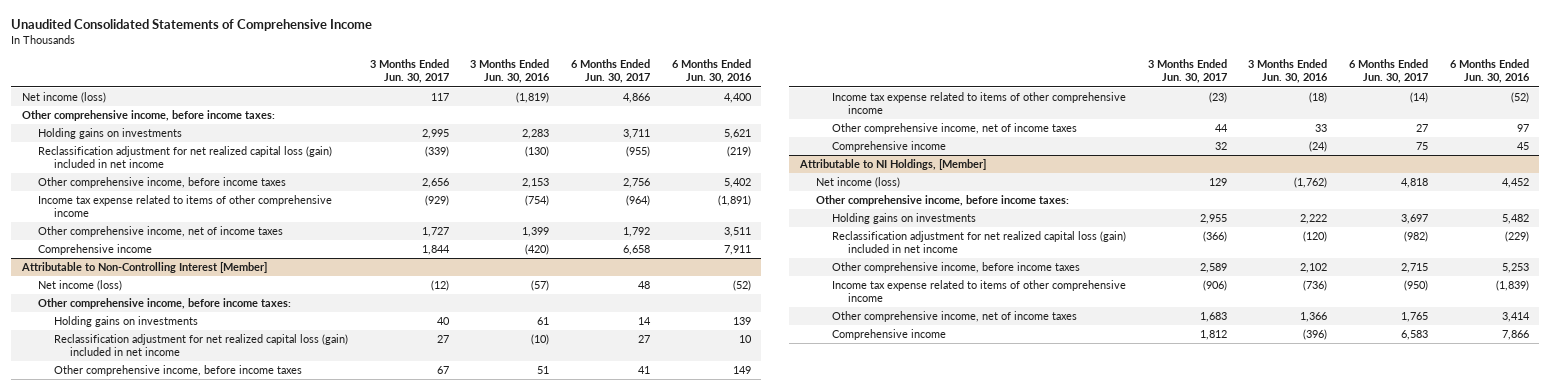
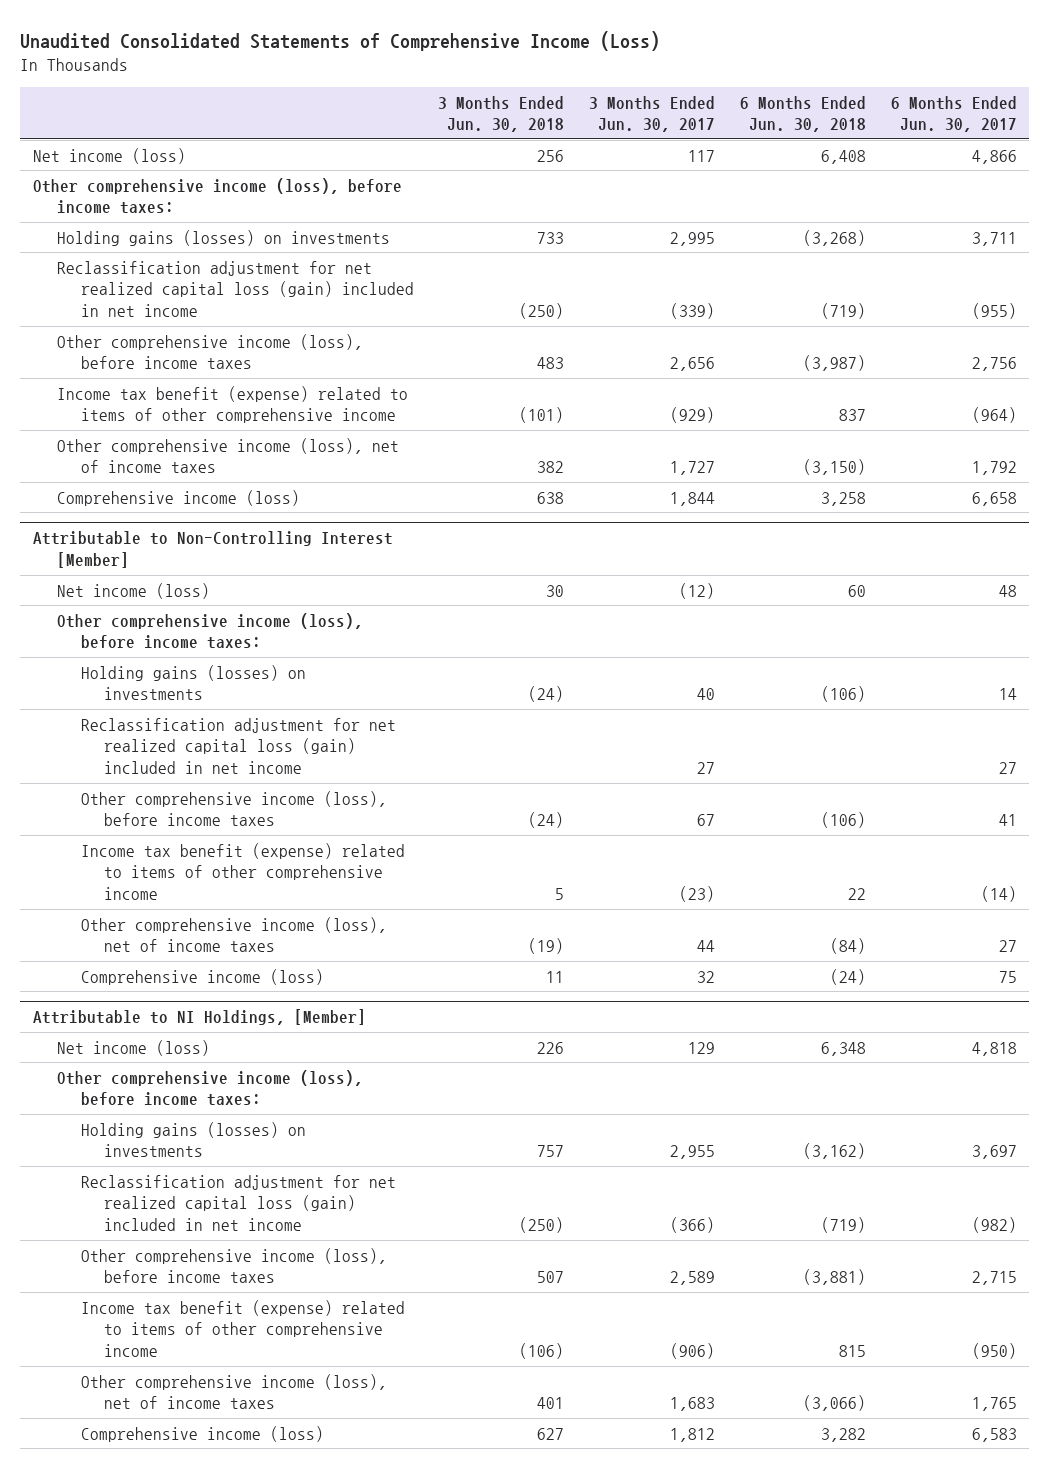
[11,18,373,31] Unaudited Consolidated Statements of Comprehensive Income -> [20,30,661,51] Unaudited Consolidated Statements of Comprehensive Income (Loss)
[470,59,551,84] 3 Months Ended Jun. 30, 2016 -> none
[671,59,752,84] 6 Months Ended Jun. 30, 2016 -> none
none -> [438,95,565,133] 3 Months Ended Jun. 30, 2018
none -> [740,95,867,133] 6 Months Ended Jun. 30, 2018
[22,110,276,122] Other comprehensive income, before income taxes: -> [32,177,402,215] Other comprehensive income (loss), before income taxes:
[38,128,183,140] Holding gains on investments -> [56,229,390,246] Holding gains (losses) on investments
[38,177,287,189] Other comprehensive income, before income taxes -> [56,333,363,370] Other comprehensive income (loss), before income taxes
[38,195,333,218] Income tax expense related to items of other comprehensive income -> [56,385,408,424] Income tax benefit (expense) related to items of other comprehensive income
[38,226,284,238] Other comprehensive income, net of income taxes -> [56,437,399,474] Other comprehensive income (loss), net of income taxes
[38,244,153,256] Comprehensive income -> [56,489,300,506] Comprehensive income (loss)
[38,298,292,310] Other comprehensive income, before income taxes: -> [56,612,363,650] Other comprehensive income (loss), before income taxes:
[54,316,199,328] Holding gains on investments -> [80,664,306,701] Holding gains (losses) on investments
[54,365,303,377] Other comprehensive income, before income taxes -> [80,790,387,827] Other comprehensive income (loss), before income taxes
[832,92,1127,115] Income tax expense related to items of other comprehensive income -> [80,842,405,900] Income tax benefit (expense) related to items of other comprehensive income
[832,123,1078,135] Other comprehensive income, net of income taxes -> [80,916,387,953] Other comprehensive income (loss), net of income taxes
[832,141,947,153] Comprehensive income -> [80,968,324,985] Comprehensive income (loss)
[816,195,1070,207] Other comprehensive income, before income taxes: -> [56,1069,363,1107] Other comprehensive income (loss), before income taxes:
[832,213,977,225] Holding gains on investments -> [80,1121,306,1158] Holding gains (losses) on investments
[832,262,1081,274] Other comprehensive income, before income taxes -> [80,1247,387,1284] Other comprehensive income (loss), before income taxes
[832,280,1127,303] Income tax expense related to items of other comprehensive income -> [80,1299,405,1357] Income tax benefit (expense) related to items of other comprehensive income
[832,311,1078,323] Other comprehensive income, net of income taxes -> [80,1373,387,1410] Other comprehensive income (loss), net of income taxes
[832,329,947,341] Comprehensive income -> [80,1425,324,1442] Comprehensive income (loss)

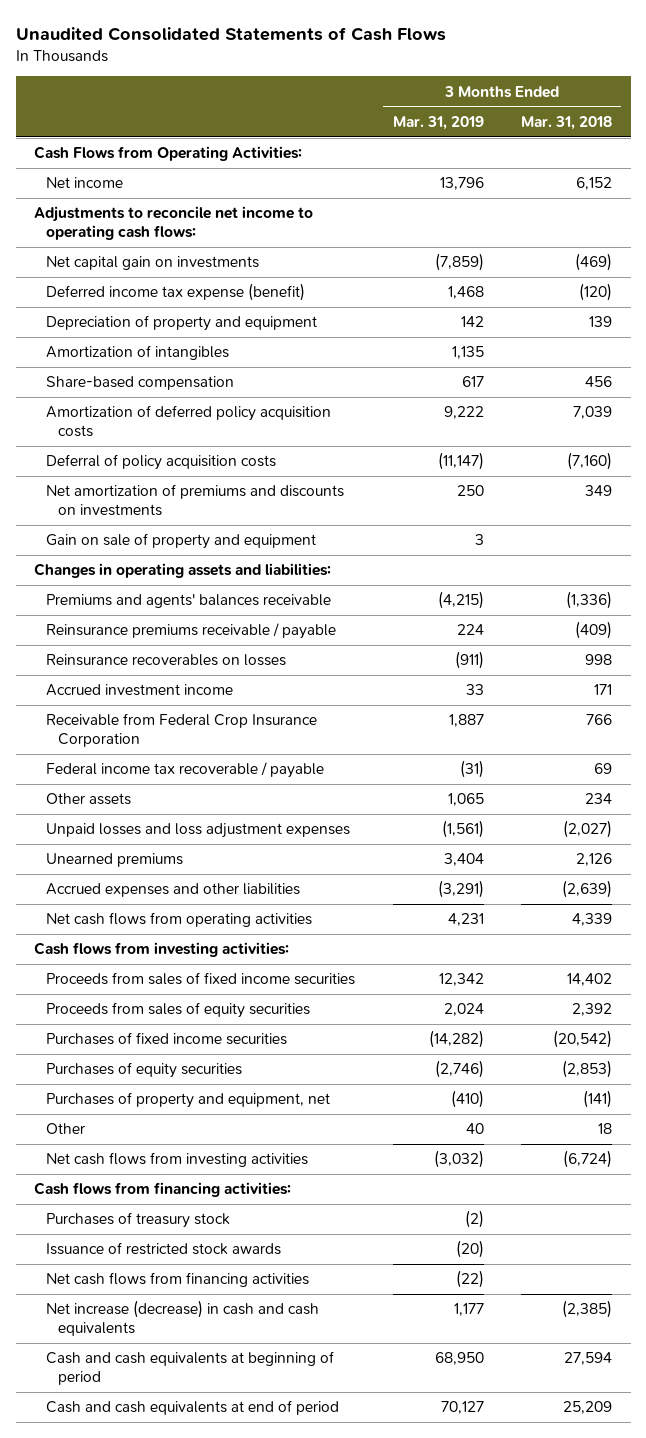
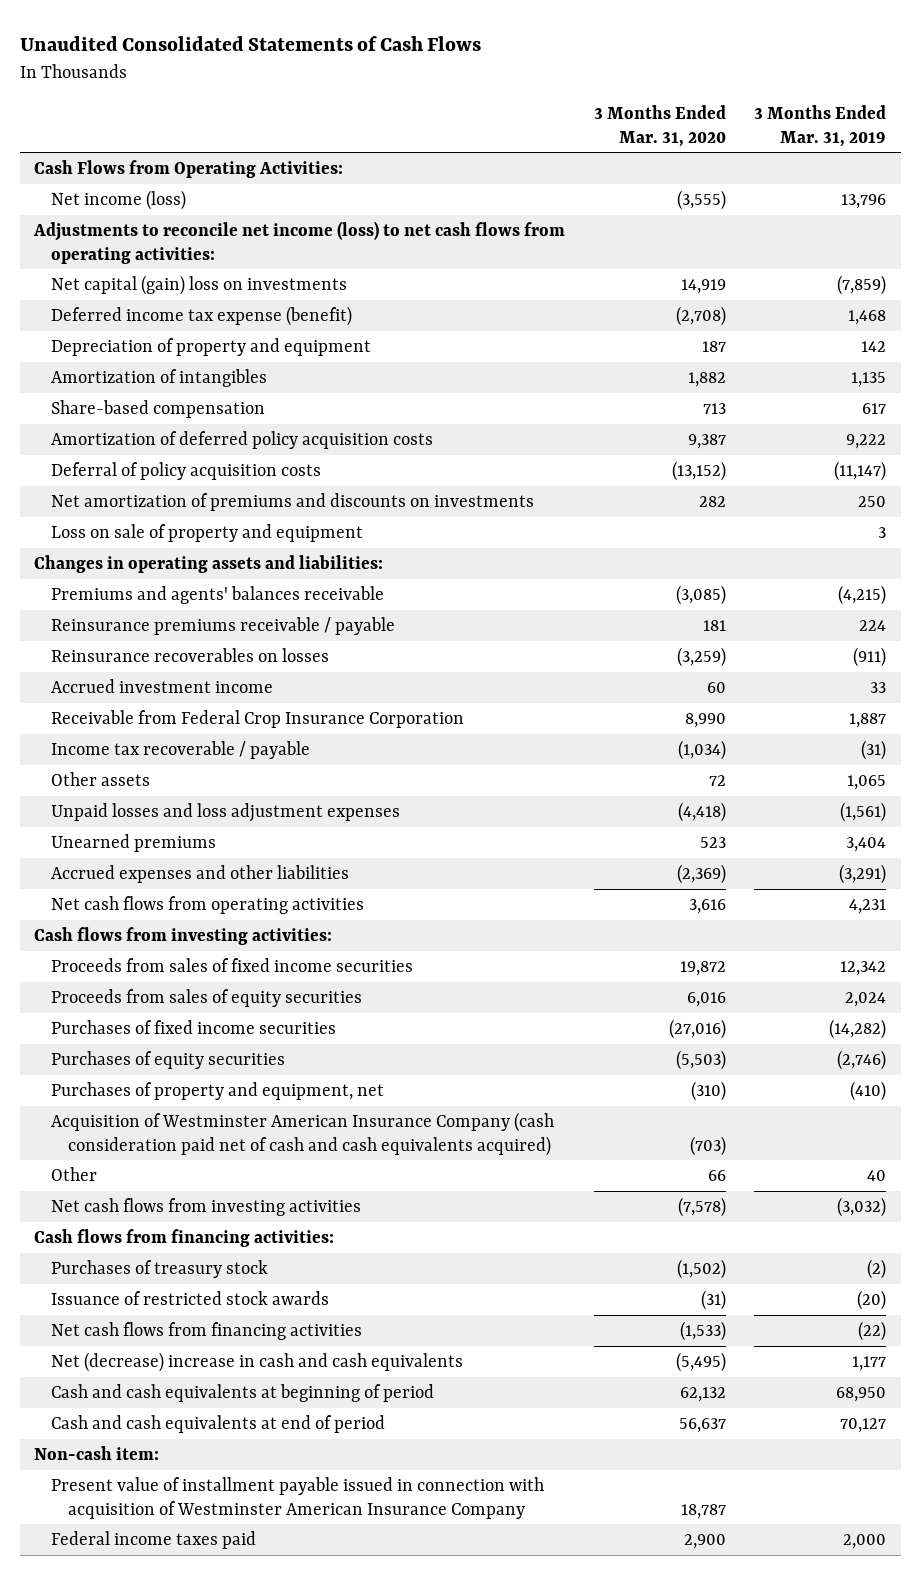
[520,116,612,131] Mar. 31, 2018 -> none
none -> [593,104,726,147] 3 Months Ended Mar. 31, 2020
[46,177,124,189] Net income -> [51,189,187,210] Net income (loss)
[34,206,314,240] Adjustments to reconcile net income to operating cash flows: -> [33,220,566,264] Adjustments to reconcile net income (loss) to net cash flows from operating activities:
[46,256,260,271] Net capital gain on investments -> [51,274,348,295] Net capital (gain) loss on investments
[46,533,317,550] Gain on sale of property and equipment -> [51,523,364,542] Loss on sale of property and equipment
[46,762,325,779] Federal income tax recoverable / payable -> [51,740,311,759] Income tax recoverable / payable
none -> [51,1111,555,1156] Acquisition of Westminster American Insurance Company (cash consideration paid net of cash and cash equivalents acquired)
[46,1300,320,1336] Net increase (decrease) in cash and cash equivalents -> [51,1351,464,1372] Net (decrease) increase in cash and cash equivalents
none -> [34,1445,160,1460] Non-cash item:
none -> [51,1476,545,1519] Present value of installment payable issued in connection with acquisition of Westminster American Insurance Company
none -> [51,1530,257,1549] Federal income taxes paid

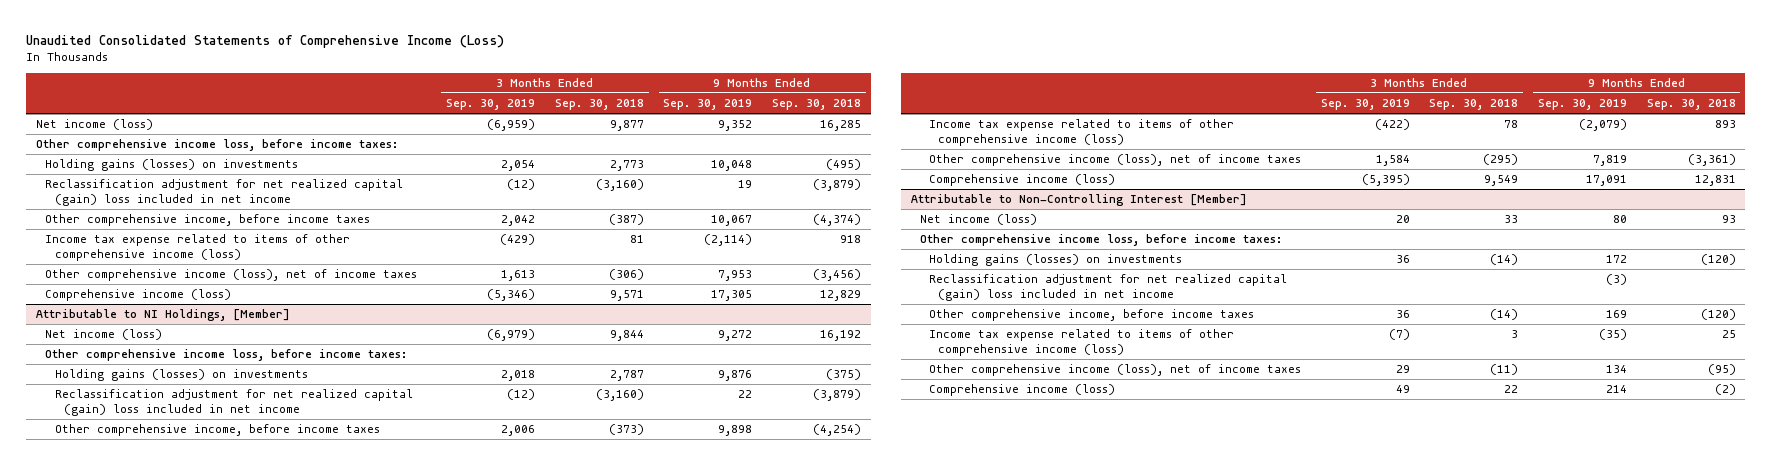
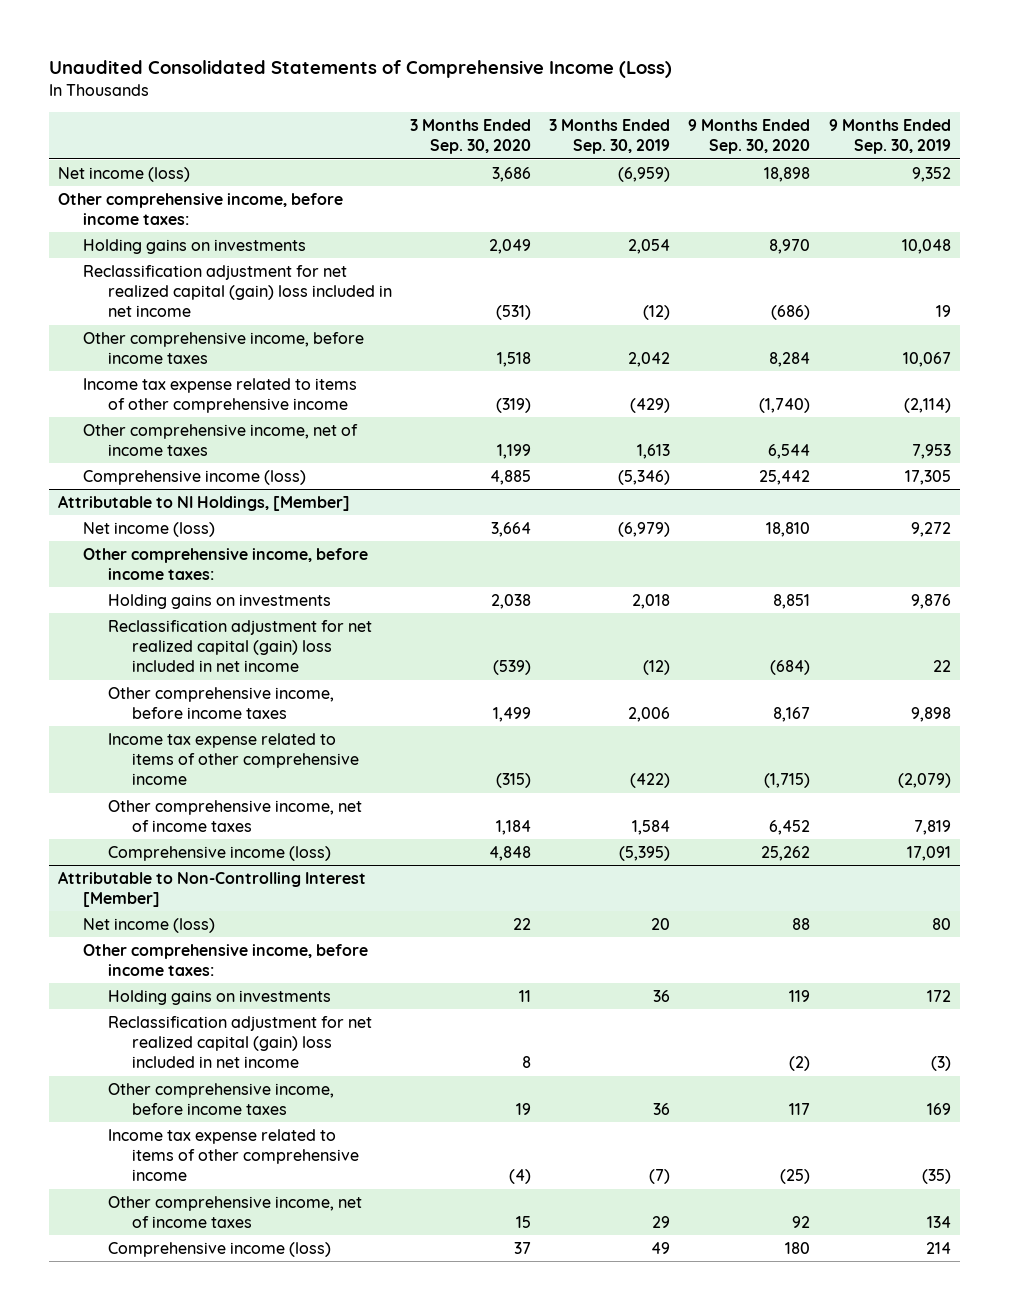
[554,99,644,111] Sep. 30, 2018 -> none
[772,99,862,111] Sep. 30, 2018 -> none
none -> [409,119,531,155] 3 Months Ended Sep. 30, 2020
none -> [688,119,811,155] 9 Months Ended Sep. 30, 2020
[36,139,399,152] Other comprehensive income loss, before income taxes: -> [58,192,344,226] Other comprehensive income, before income taxes:
[45,159,299,172] Holding gains (losses) on investments -> [82,238,306,254] Holding gains on investments
[45,234,351,262] Income tax expense related to items of other comprehensive income (loss) -> [82,377,357,414] Income tax expense related to items of other comprehensive income
[45,269,418,282] Other comprehensive income (loss), net of income taxes -> [82,423,358,457] Other comprehensive income, net of income taxes
[45,349,408,362] Other comprehensive income loss, before income taxes: -> [82,547,368,581] Other comprehensive income, before income taxes:
[54,369,308,382] Holding gains (losses) on investments -> [107,593,331,609] Holding gains on investments
[928,119,1234,147] Income tax expense related to items of other comprehensive income (loss) -> [107,732,360,786] Income tax expense related to items of other comprehensive income
[928,154,1301,167] Other comprehensive income (loss), net of income taxes -> [107,799,362,833] Other comprehensive income, net of income taxes
[919,234,1282,247] Other comprehensive income loss, before income taxes: -> [82,943,368,977] Other comprehensive income, before income taxes:
[928,254,1182,267] Holding gains (losses) on investments -> [107,989,331,1005] Holding gains on investments
[928,329,1234,357] Income tax expense related to items of other comprehensive income (loss) -> [107,1128,360,1182] Income tax expense related to items of other comprehensive income
[928,364,1301,377] Other comprehensive income (loss), net of income taxes -> [107,1195,362,1229] Other comprehensive income, net of income taxes

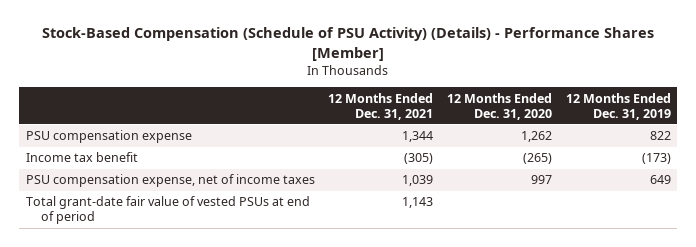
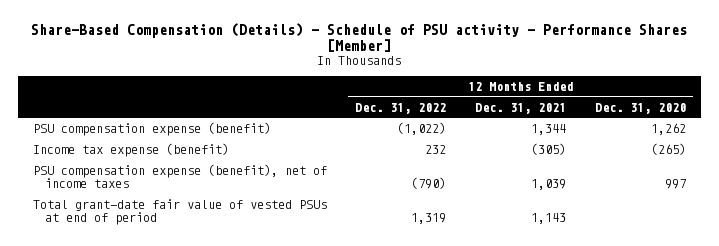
[42,27,655,61] Stock-Based Compensation (Schedule of PSU Activity) (Details) - Performance Shares [Member] -> [31,22,688,53] Share-Based Compensation (Details) - Schedule of PSU activity - Performance Shares [Member]
[565,92,671,120] 12 Months Ended Dec. 31, 2019 -> none
none -> [355,102,447,114] Dec. 31, 2022
[25,130,192,144] PSU compensation expense -> [32,122,271,137] PSU compensation expense (benefit)
[25,152,138,163] Income tax benefit -> [32,143,229,158] Income tax expense (benefit)
[25,174,315,188] PSU compensation expense, net of income taxes -> [32,164,327,189] PSU compensation expense (benefit), net of income taxes

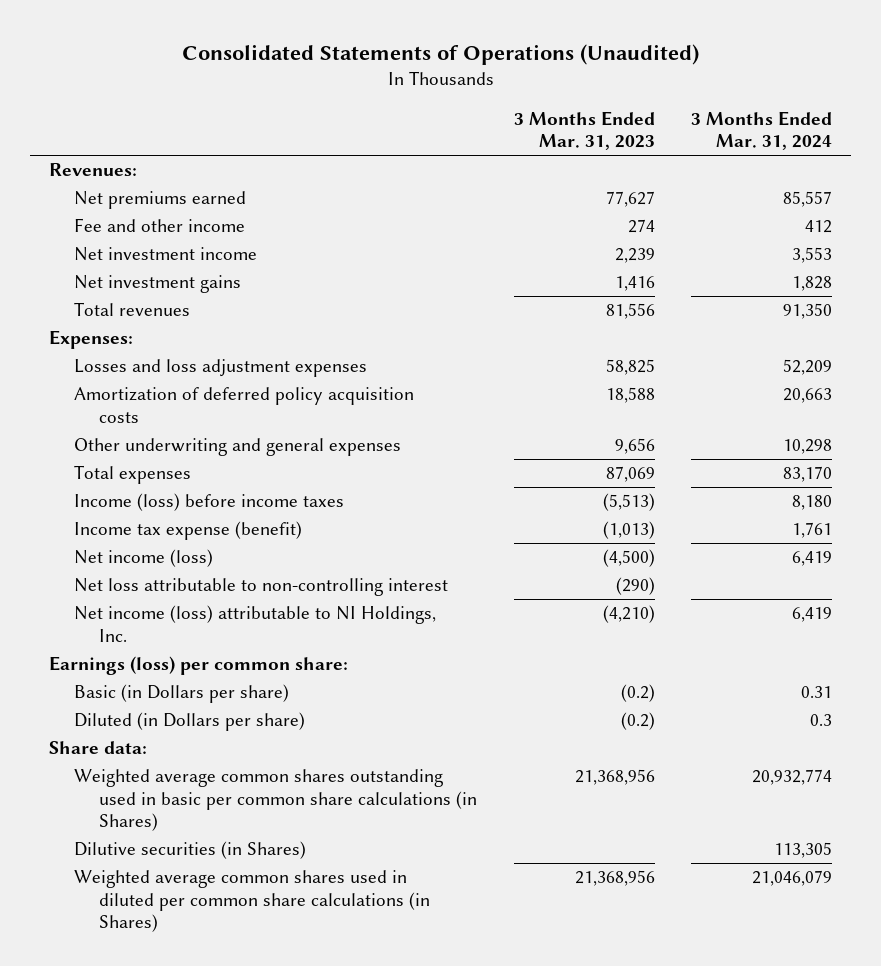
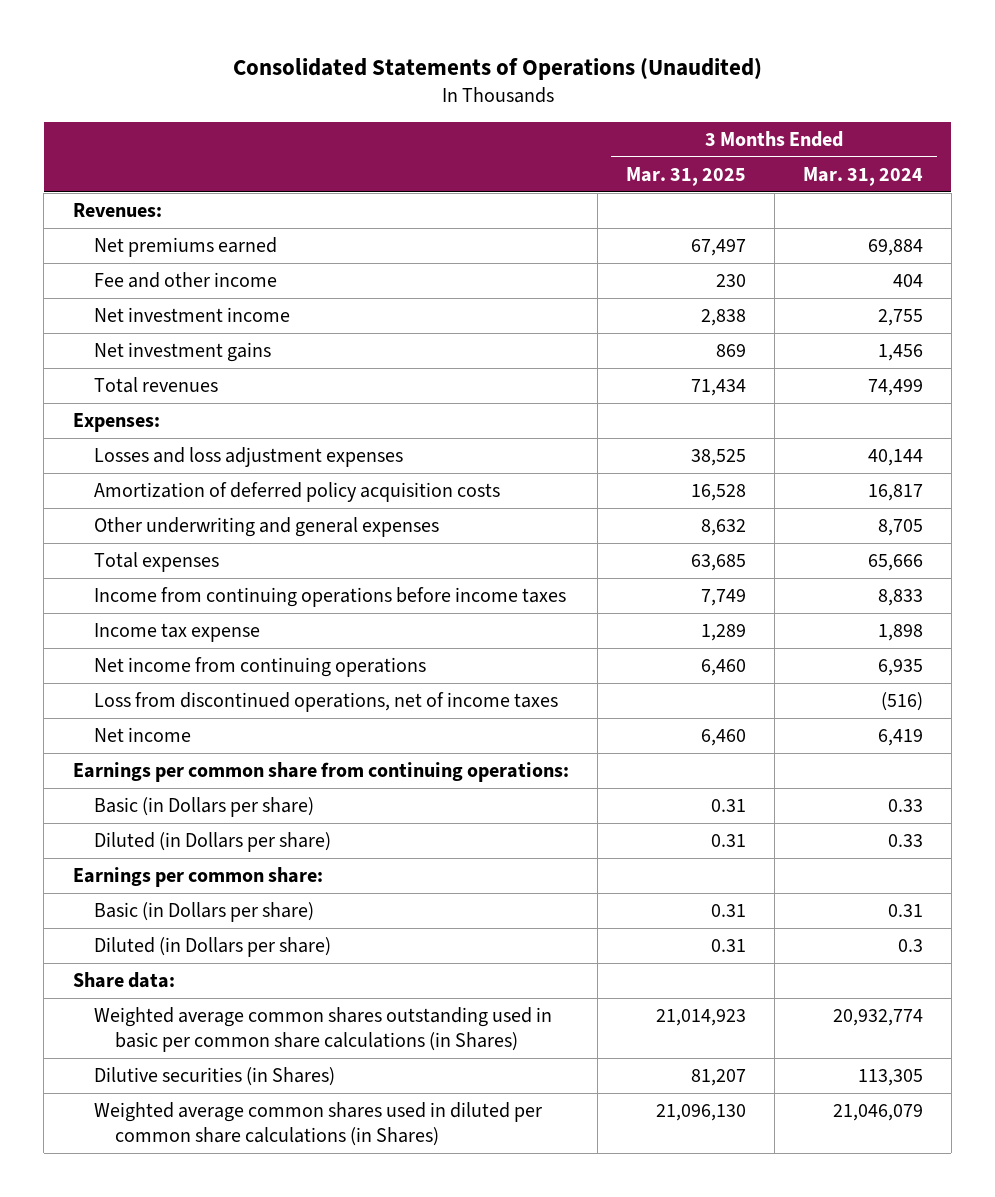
[513,110,655,151] 3 Months Ended Mar. 31, 2023 -> none
none -> [625,166,746,186] Mar. 31, 2025
[783,191,833,208] 85,557 -> [867,239,923,257] 69,884
[805,220,833,234] 412 -> [892,274,923,288] 404
[792,247,833,264] 3,553 -> [877,309,923,327] 2,755
[792,276,833,292] 1,828 -> [877,344,923,362] 1,456
[783,303,833,320] 91,350 -> [867,379,923,397] 74,499
[73,549,213,568] Net income (loss) -> none
[73,578,448,597] Net loss attributable to non-controlling interest -> none
[783,359,833,376] 52,209 -> [867,449,923,467] 40,144
[783,388,833,404] 20,663 -> [867,484,923,502] 16,817
[783,439,833,455] 10,298 -> [877,519,923,537] 8,705
[783,466,833,483] 83,170 -> [867,554,923,572] 65,666
[73,493,344,512] Income (loss) before income taxes -> [93,587,566,608] Income from continuing operations before income taxes
[792,495,833,511] 8,180 -> [877,589,923,607] 8,833
[73,521,302,541] Income tax expense (benefit) -> [93,623,260,643] Income tax expense
[792,522,833,539] 1,761 -> [877,624,923,642] 1,898
none -> [93,657,426,678] Net income from continuing operations
none -> [93,692,558,713] Loss from discontinued operations, net of income taxes
[73,605,436,642] Net income (loss) attributable to NI Holdings, Inc. -> [93,727,191,743] Net income
none -> [72,762,569,783] Earnings per common share from continuing operations:
none -> [93,797,314,818] Basic (in Dollars per share)
none -> [93,832,331,853] Diluted (in Dollars per share)
[48,656,348,676] Earnings (loss) per common share: -> [72,867,323,888] Earnings per common share:

